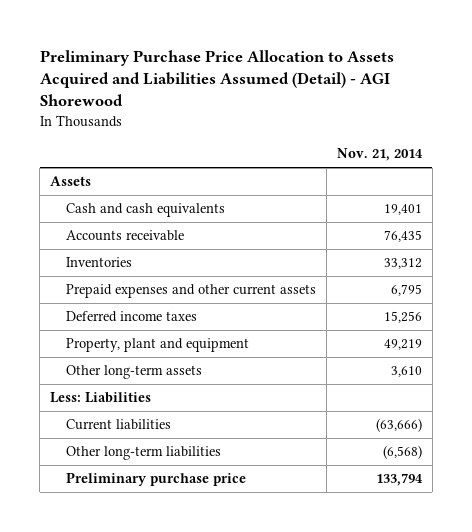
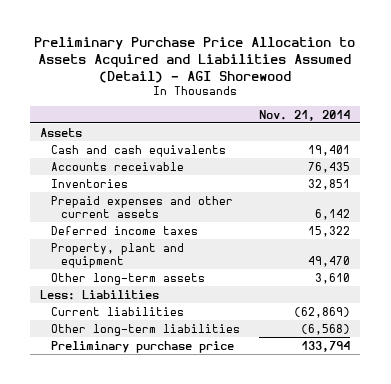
[384,258,423,270] 33,312 -> [308,178,351,190] 32,851
[391,284,423,297] 6,795 -> [315,208,351,220] 6,142
[384,311,423,324] 15,256 -> [308,225,351,237] 15,322
[384,339,423,351] 49,219 -> [308,255,351,267] 49,470
[376,418,423,433] (63,666) -> [294,306,351,318] (62,869)

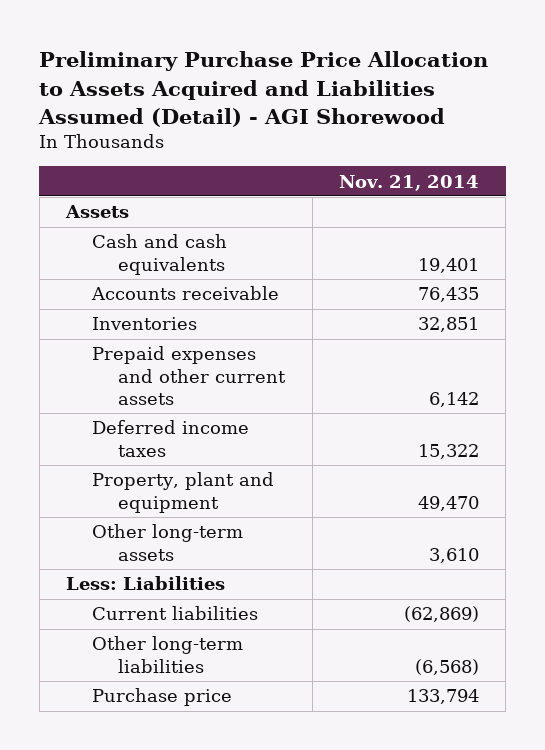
[50,340,234,353] Preliminary purchase price -> [92,688,233,707] Purchase price

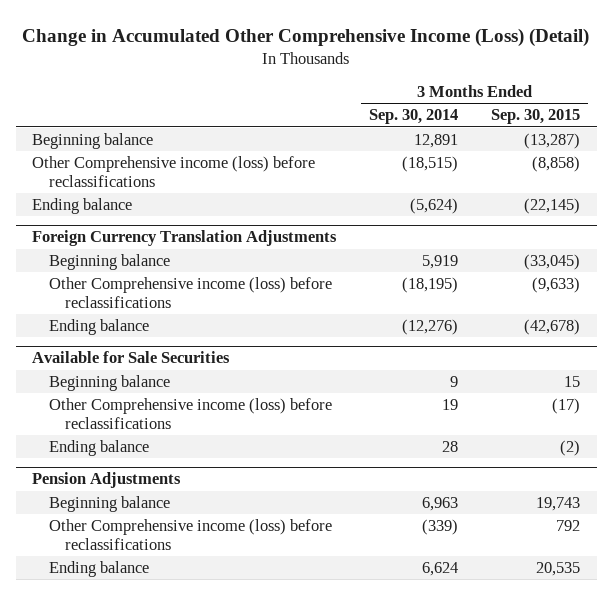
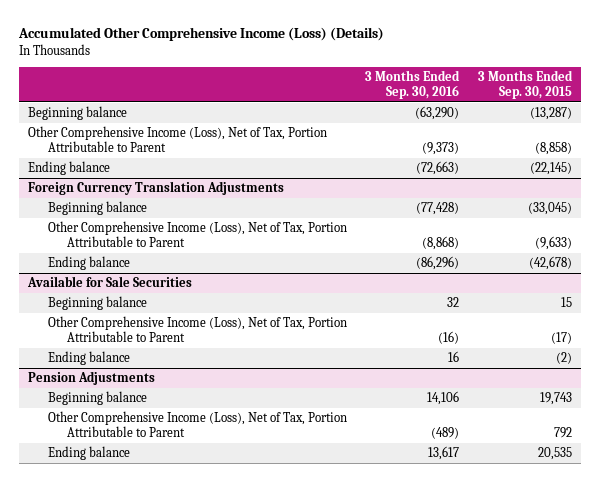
[22,27,590,47] Change in Accumulated Other Comprehensive Income (Loss) (Detail) -> [18,27,385,42] Accumulated Other Comprehensive Income (Loss) (Details)
[369,109,459,125] Sep. 30, 2014 -> none
none -> [365,70,461,99] 3 Months Ended Sep. 30, 2016
[32,155,316,187] Other Comprehensive income (loss) before reclassifications -> [28,126,328,152] Other Comprehensive Income (Loss), Net of Tax, Portion Attributable to Parent
[48,276,332,308] Other Comprehensive income (loss) before reclassifications -> [47,221,347,247] Other Comprehensive Income (Loss), Net of Tax, Portion Attributable to Parent
[48,397,332,429] Other Comprehensive income (loss) before reclassifications -> none
none -> [47,316,347,342] Other Comprehensive Income (Loss), Net of Tax, Portion Attributable to Parent
[48,518,332,550] Other Comprehensive income (loss) before reclassifications -> [47,411,347,437] Other Comprehensive Income (Loss), Net of Tax, Portion Attributable to Parent

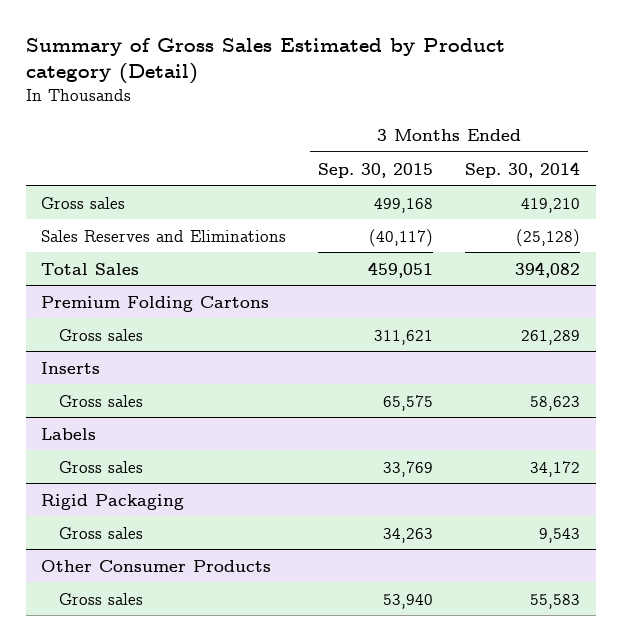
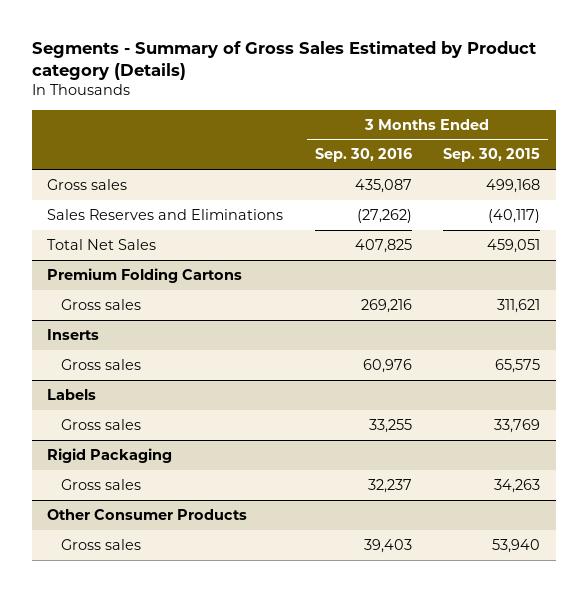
[25,37,505,85] Summary of Gross Sales Estimated by Product category (Detail) -> [31,40,536,81] Segments - Summary of Gross Sales Estimated by Product category (Details)
[465,161,581,178] Sep. 30, 2014 -> none
none -> [314,148,412,163] Sep. 30, 2016
[41,262,140,275] Total Sales -> [47,238,157,250] Total Net Sales

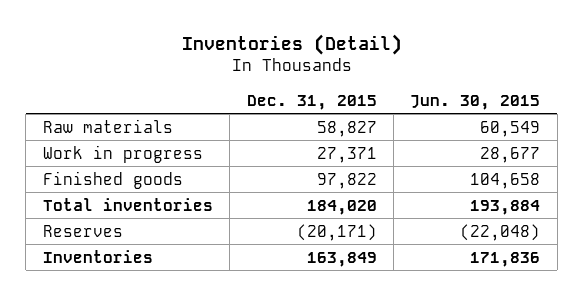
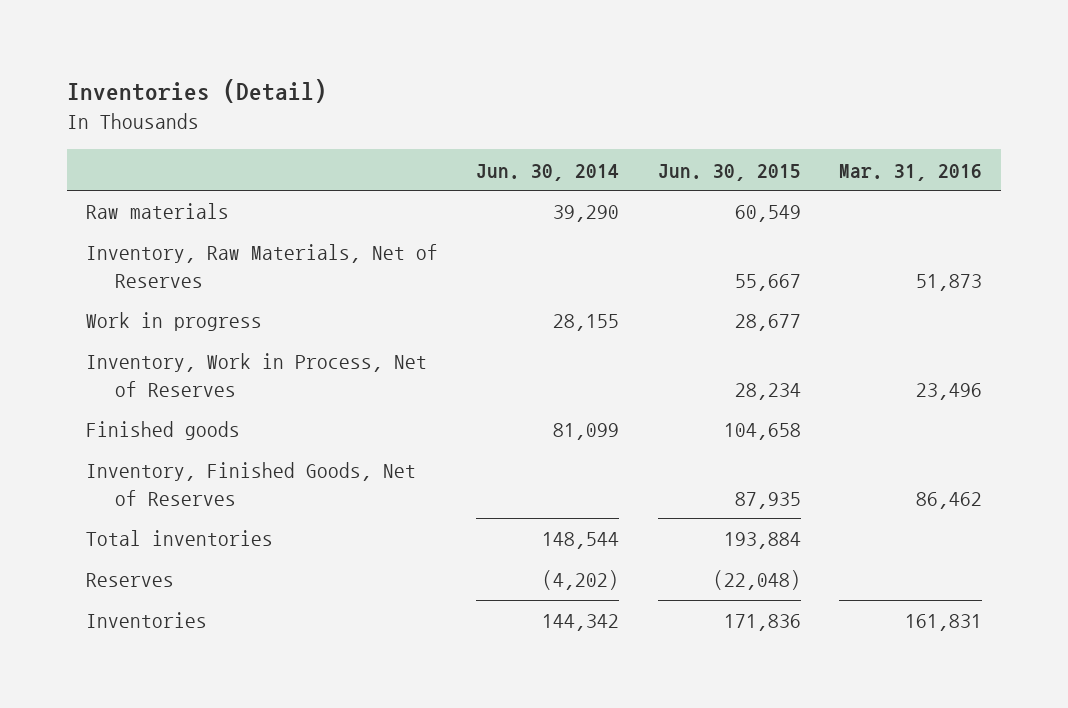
[246,94,377,110] Dec. 31, 2015 -> none
none -> [476,163,620,181] Jun. 30, 2014
none -> [839,163,983,181] Mar. 31, 2016
none -> [85,244,438,288] Inventory, Raw Materials, Net of Reserves
none -> [85,353,427,397] Inventory, Work in Process, Net of Reserves
none -> [85,462,416,506] Inventory, Finished Goods, Net of Reserves

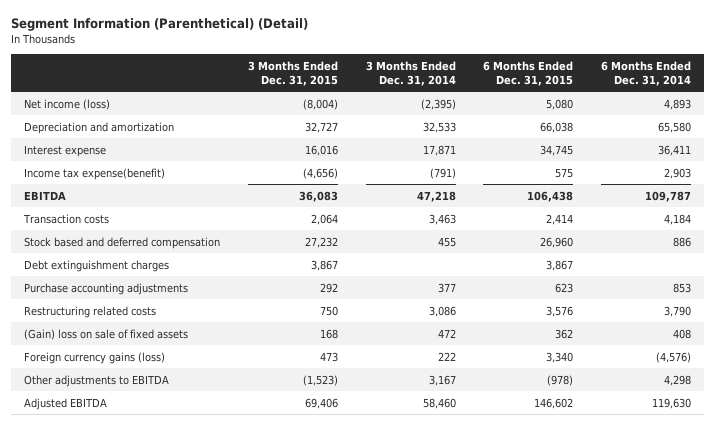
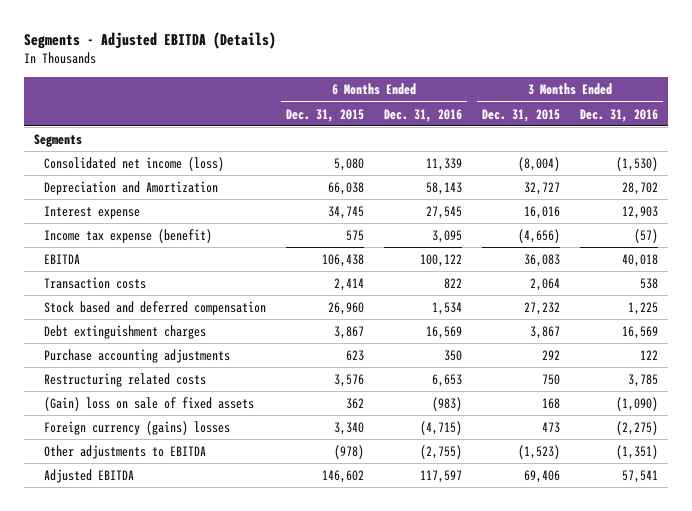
[10,17,308,31] Segment Information (Parenthetical) (Detail) -> [23,32,276,50] Segments - Adjusted EBITDA (Details)
[365,60,456,86] 3 Months Ended Dec. 31, 2014 -> none
[600,60,691,86] 6 Months Ended Dec. 31, 2014 -> none
none -> [384,108,463,122] Dec. 31, 2016
none -> [580,108,659,122] Dec. 31, 2016
none -> [33,133,82,147] Segments
[24,98,111,110] Net income (loss) -> [44,156,225,171] Consolidated net income (loss)
[24,121,175,134] Depreciation and amortization -> [44,180,219,195] Depreciation and Amortization
[24,167,166,180] Income tax expense(benefit) -> [44,228,213,243] Income tax expense (benefit)
[24,351,166,364] Foreign currency gains (loss) -> [44,420,231,435] Foreign currency (gains) losses

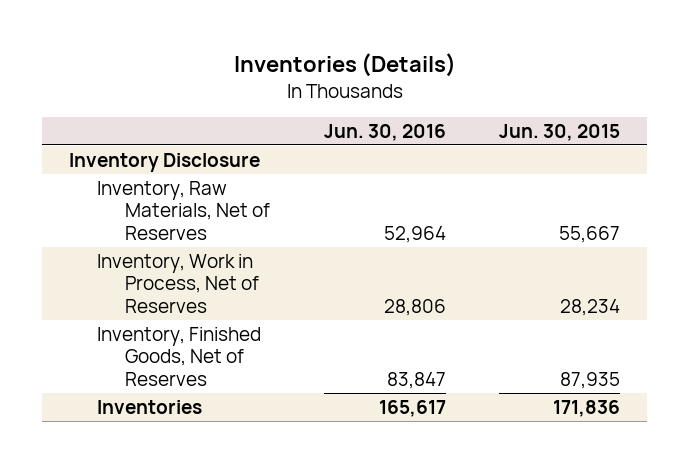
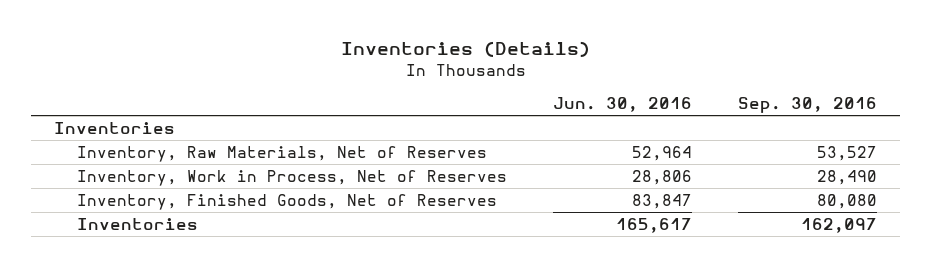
[499,123,621,141] Jun. 30, 2015 -> none
none -> [738,97,878,114] Sep. 30, 2016
[69,153,261,173] Inventory Disclosure -> [54,121,176,134] Inventories

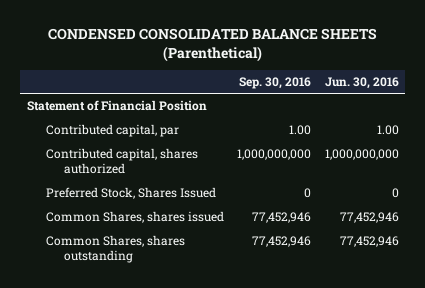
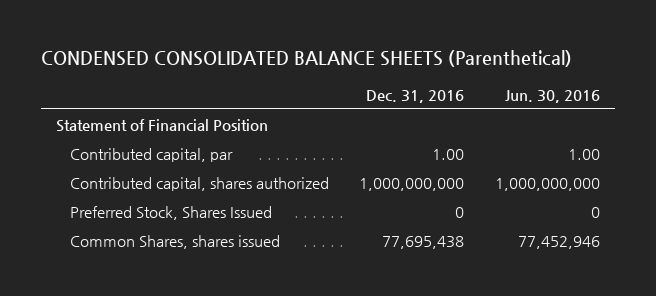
[239,76,312,89] Sep. 30, 2016 -> none
none -> [366,89,465,103] Dec. 31, 2016
[45,235,185,264] Common Shares, shares outstanding -> none

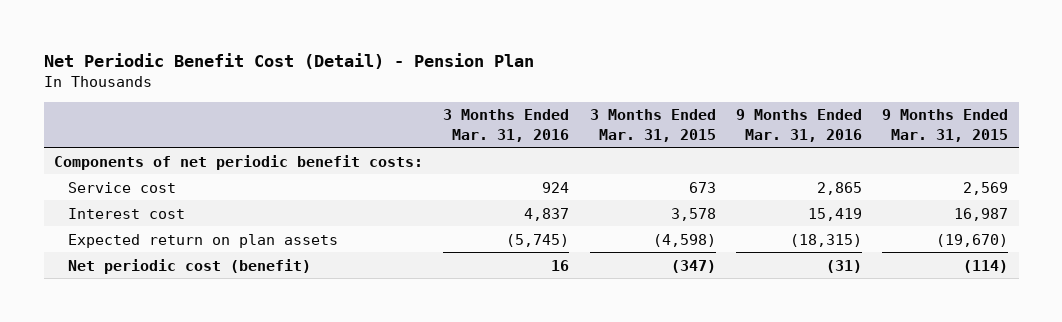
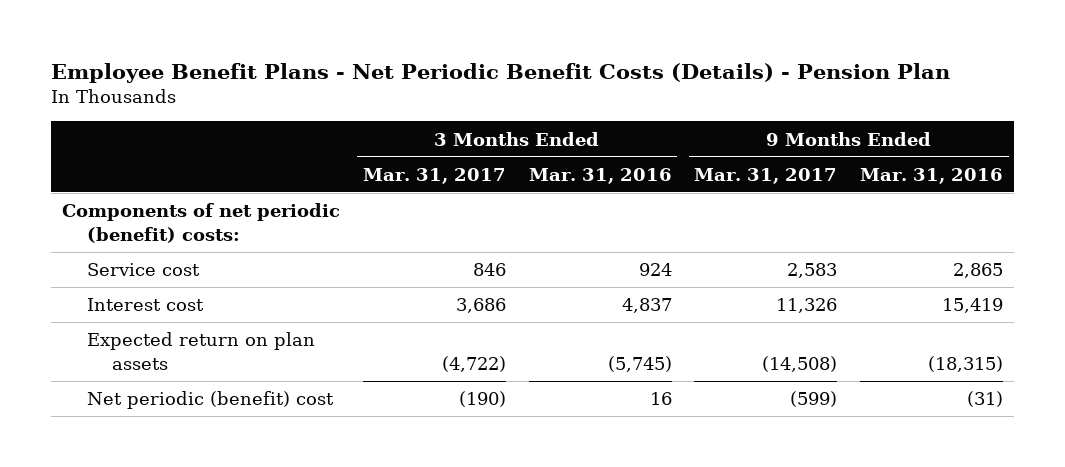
[43,52,534,69] Net Periodic Benefit Cost (Detail) - Pension Plan -> [50,62,950,83] Employee Benefit Plans - Net Periodic Benefit Costs (Details) - Pension Plan
[589,109,716,142] 3 Months Ended Mar. 31, 2015 -> none
[882,109,1009,142] 9 Months Ended Mar. 31, 2015 -> none
none -> [362,167,506,184] Mar. 31, 2017
none -> [694,167,838,184] Mar. 31, 2017
[53,154,423,170] Components of net periodic benefit costs: -> [62,203,341,243] Components of net periodic (benefit) costs:
[67,258,311,274] Net periodic cost (benefit) -> [87,391,335,410] Net periodic (benefit) cost

